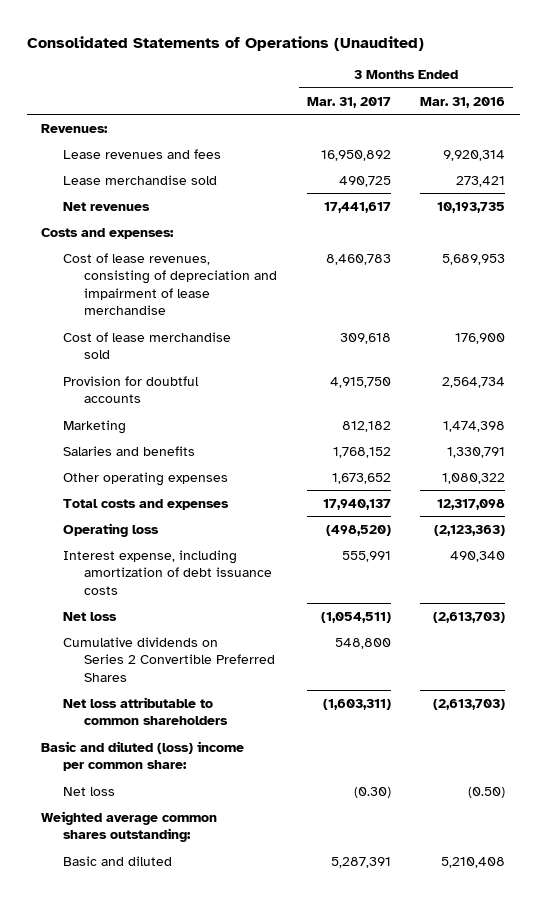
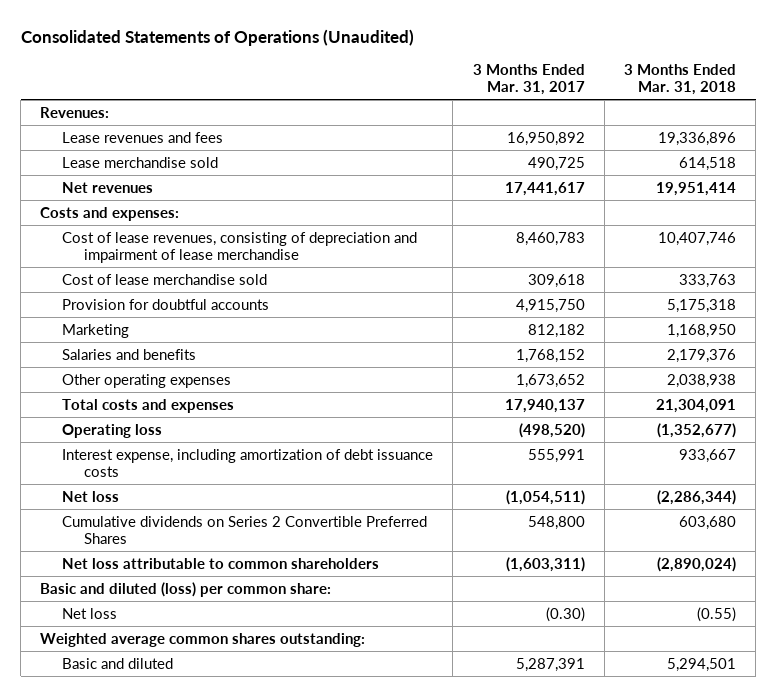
[420,96,506,108] Mar. 31, 2016 -> none
none -> [624,63,737,95] 3 Months Ended Mar. 31, 2018
[41,740,245,772] Basic and diluted (loss) income per common share: -> [40,581,332,597] Basic and diluted (loss) per common share:

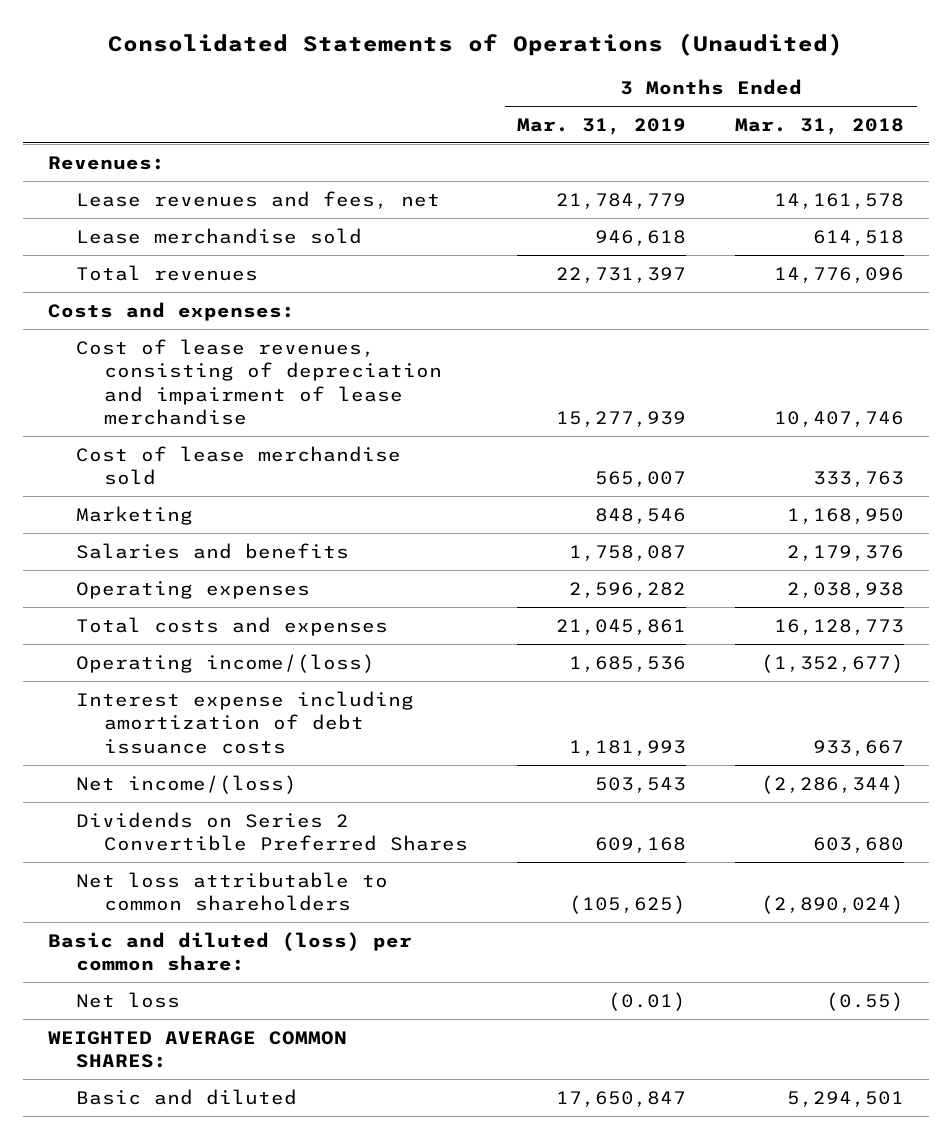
[472,63,585,95] 3 Months Ended Mar. 31, 2017 -> none
none -> [517,117,687,135] Mar. 31, 2019
[62,131,224,143] Lease revenues and fees -> [75,190,440,209] Lease revenues and fees, net
[658,131,737,146] 19,336,896 -> [774,192,905,209] 14,161,578
[62,181,154,193] Net revenues -> none
none -> [75,264,258,281] Total revenues
[62,298,270,310] Provision for doubtful accounts -> none
[62,373,232,388] Other operating expenses -> [75,580,310,599] Operating expenses
[656,398,737,413] 21,304,091 -> [774,618,905,635] 16,128,773
[62,423,163,438] Operating loss -> [75,653,375,673] Operating income/(loss)
[62,448,434,477] Interest expense, including amortization of debt issuance costs -> [75,690,414,754] Interest expense including amortization of debt issuance costs
[62,490,120,502] Net loss -> [75,774,297,794] Net income/(loss)
[62,515,428,544] Cumulative dividends on Series 2 Convertible Preferred Shares -> [75,811,468,852] Dividends on Series 2 Convertible Preferred Shares
[40,632,366,647] Weighted average common shares outstanding: -> [47,1030,347,1069] WEIGHTED AVERAGE COMMON SHARES:

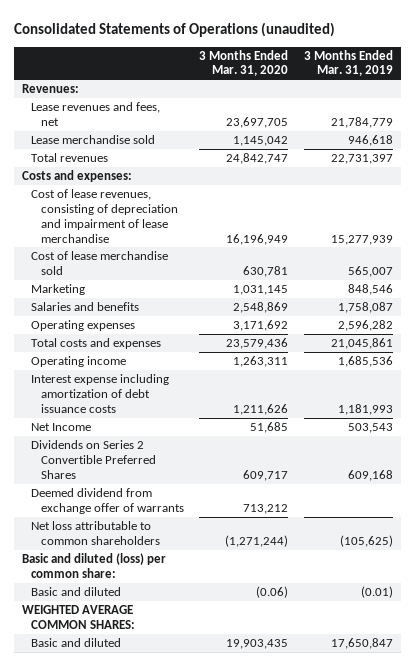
[107,33,843,57] Consolidated Statements of Operations (Unaudited) -> [13,21,335,37] Consolidated Statements of Operations (unaudited)
[735,117,905,135] Mar. 31, 2018 -> none
none -> [199,49,289,77] 3 Months Ended Mar. 31, 2020
[75,653,375,673] Operating income/(loss) -> [31,356,127,368] Operating income
[75,774,297,794] Net income/(loss) -> [31,423,92,432] Net Income
none -> [31,488,184,514] Deemed dividend from exchange offer of warrants
[75,991,180,1008] Net loss -> [31,587,122,597] Basic and diluted

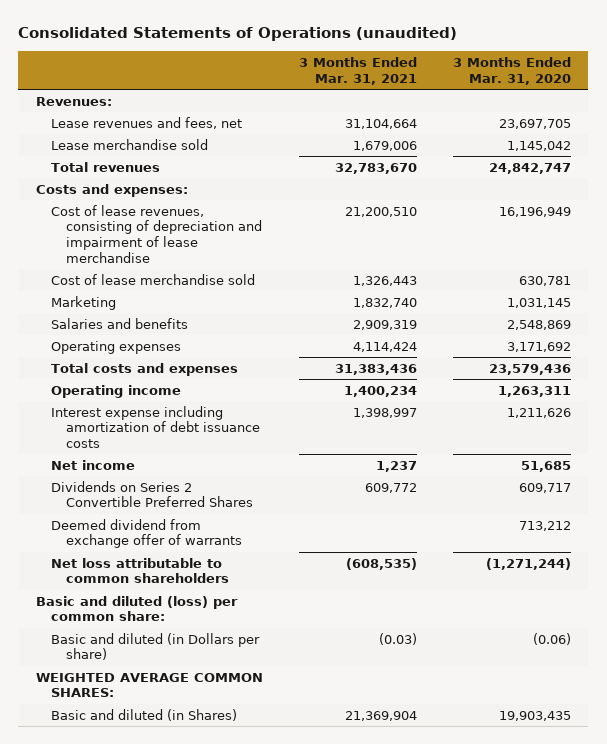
[304,49,394,77] 3 Months Ended Mar. 31, 2019 -> none
none -> [298,57,417,85] 3 Months Ended Mar. 31, 2021
[31,423,92,432] Net Income -> [51,459,136,470] Net income
[31,587,122,597] Basic and diluted -> [51,632,261,661] Basic and diluted (in Dollars per share)
[31,638,122,648] Basic and diluted -> [51,708,238,721] Basic and diluted (in Shares)

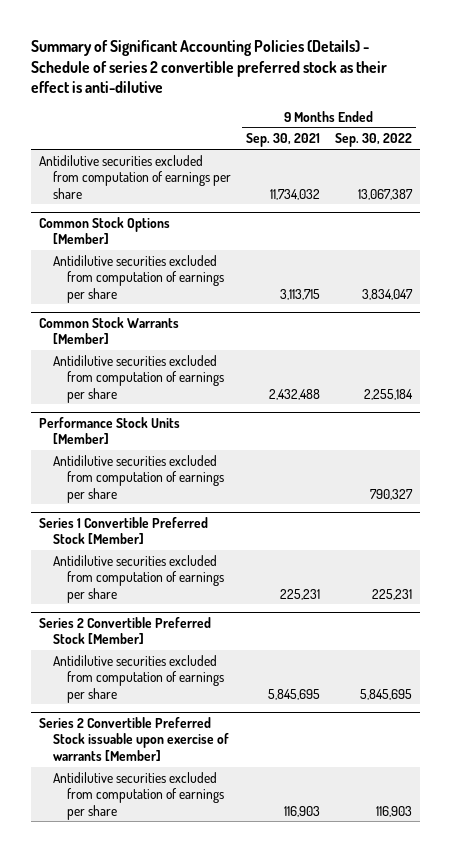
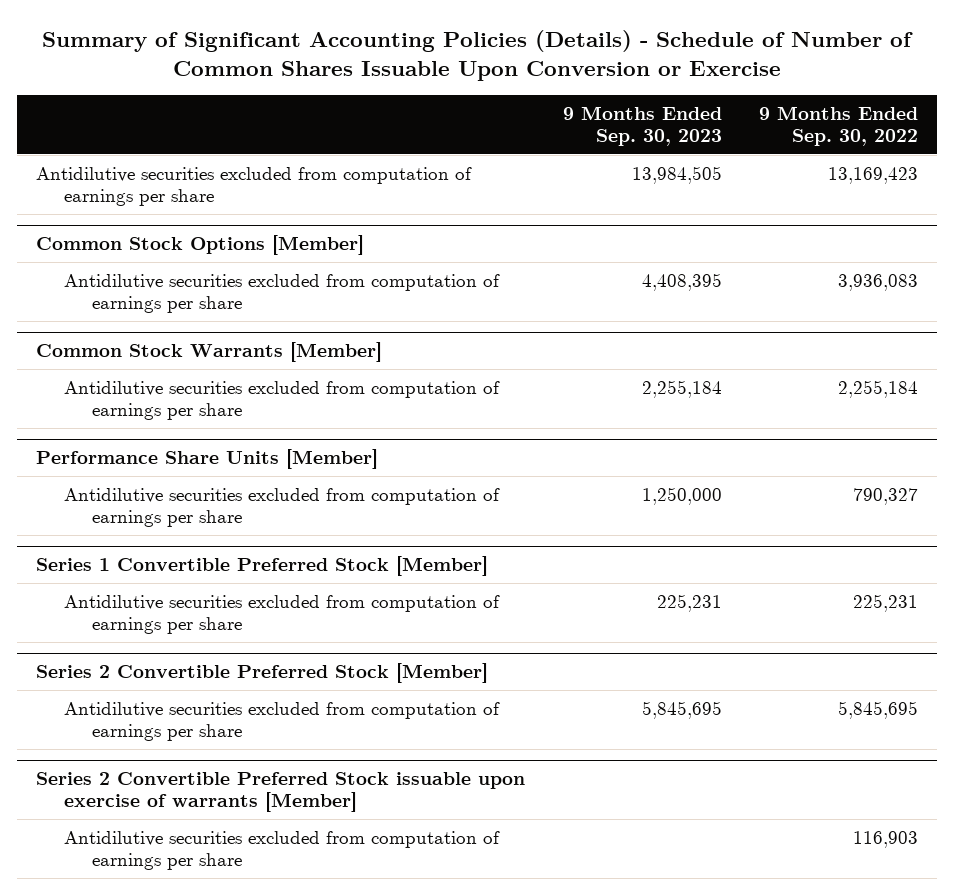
[31,39,388,94] Summary of Significant Accounting Policies (Details) - Schedule of series 2 convertible preferred stock as their effect is anti-dilutive -> [42,29,914,82] Summary of Significant Accounting Policies (Details) - Schedule of Number of Common Shares Issuable Upon Conversion or Exercise
[246,133,321,148] Sep. 30, 2021 -> none
none -> [562,105,722,147] 9 Months Ended Sep. 30, 2023
[358,188,414,200] 13,067,387 -> [828,166,919,184] 13,169,423
[362,288,414,300] 3,834,047 -> [838,273,919,291] 3,936,083
[38,416,180,445] Performance Stock Units [Member] -> [35,448,378,469] Performance Share Units [Member]

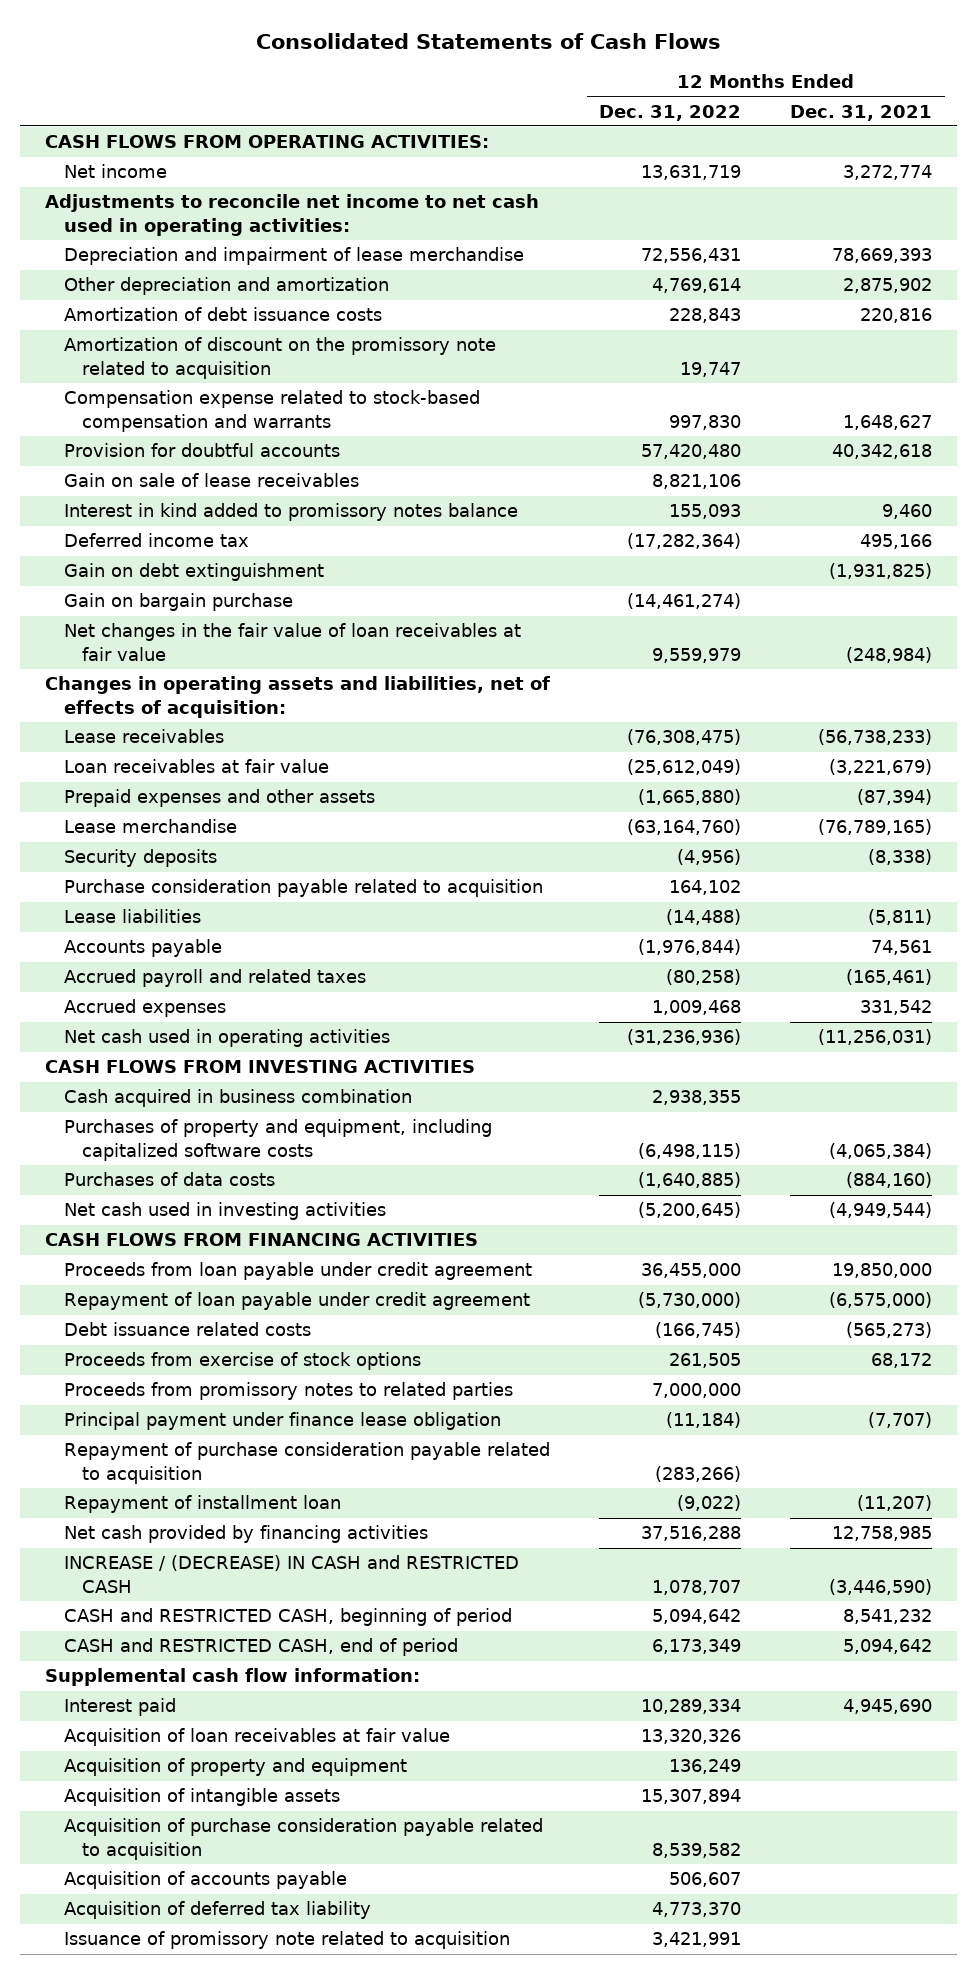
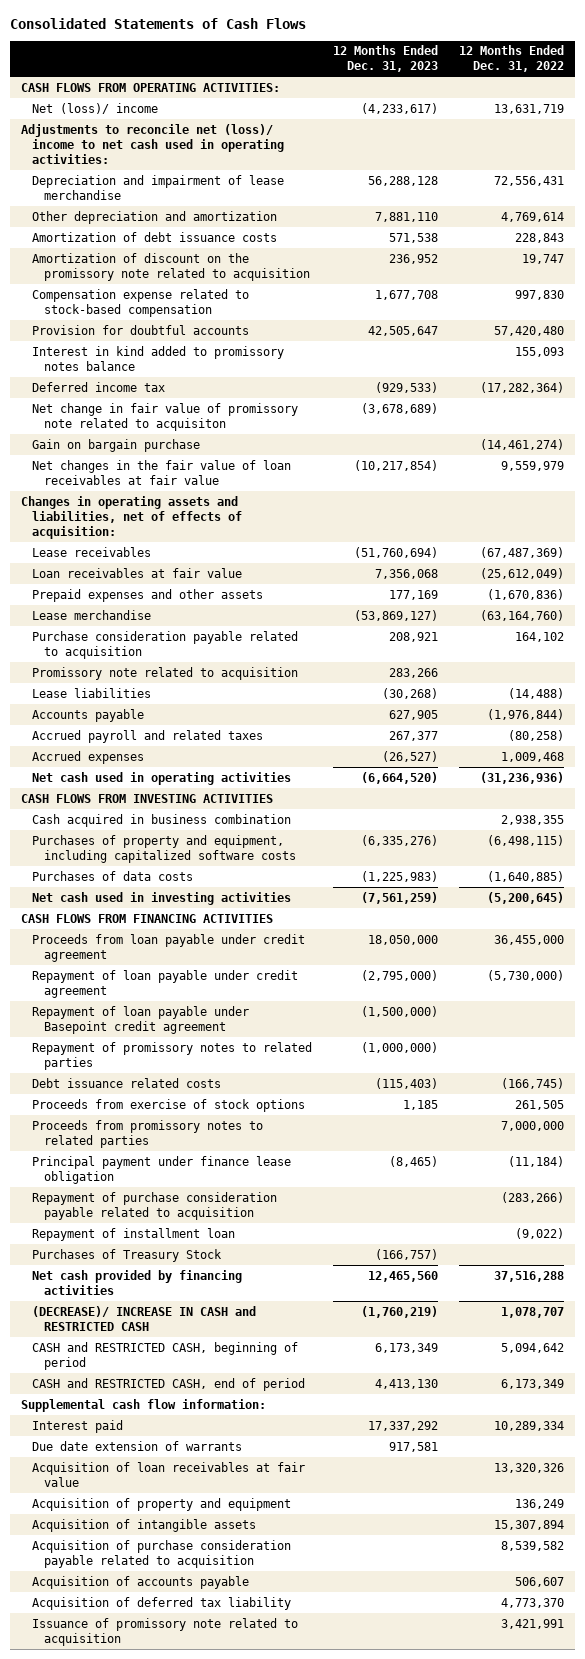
[790,104,933,121] Dec. 31, 2021 -> none
none -> [333,45,439,73] 12 Months Ended Dec. 31, 2023
[63,164,167,179] Net income -> [32,102,159,114] Net (loss)/ income
[44,194,539,236] Adjustments to reconcile net income to net cash used in operating activities: -> [20,123,285,164] Adjustments to reconcile net (loss)/ income to net cash used in operating activities:
[63,390,480,432] Compensation expense related to stock-based compensation and warrants -> [32,288,250,317] Compensation expense related to stock-based compensation
[63,473,359,488] Gain on sale of lease receivables -> none
[63,563,324,582] Gain on debt extinguishment -> none
none -> [32,402,299,431] Net change in fair value of promissory note related to acquisiton
[627,729,742,746] (76,308,475) -> [480,546,565,558] (67,487,369)
[638,789,742,806] (1,665,880) -> [487,588,565,600] (1,670,836)
[63,849,217,868] Security deposits -> none
none -> [32,666,299,680] Promissory note related to acquisition
none -> [32,1005,250,1034] Repayment of loan payable under Basepoint credit agreement
none -> [32,1041,313,1070] Repayment of promissory notes to related parties
none -> [32,1248,223,1262] Purchases of Treasury Stock
[63,1555,519,1593] INCREASE / (DECREASE) IN CASH and RESTRICTED CASH -> [32,1305,257,1331] (DECREASE)/ INCREASE IN CASH and RESTRICTED CASH
none -> [32,1440,243,1451] Due date extension of warrants

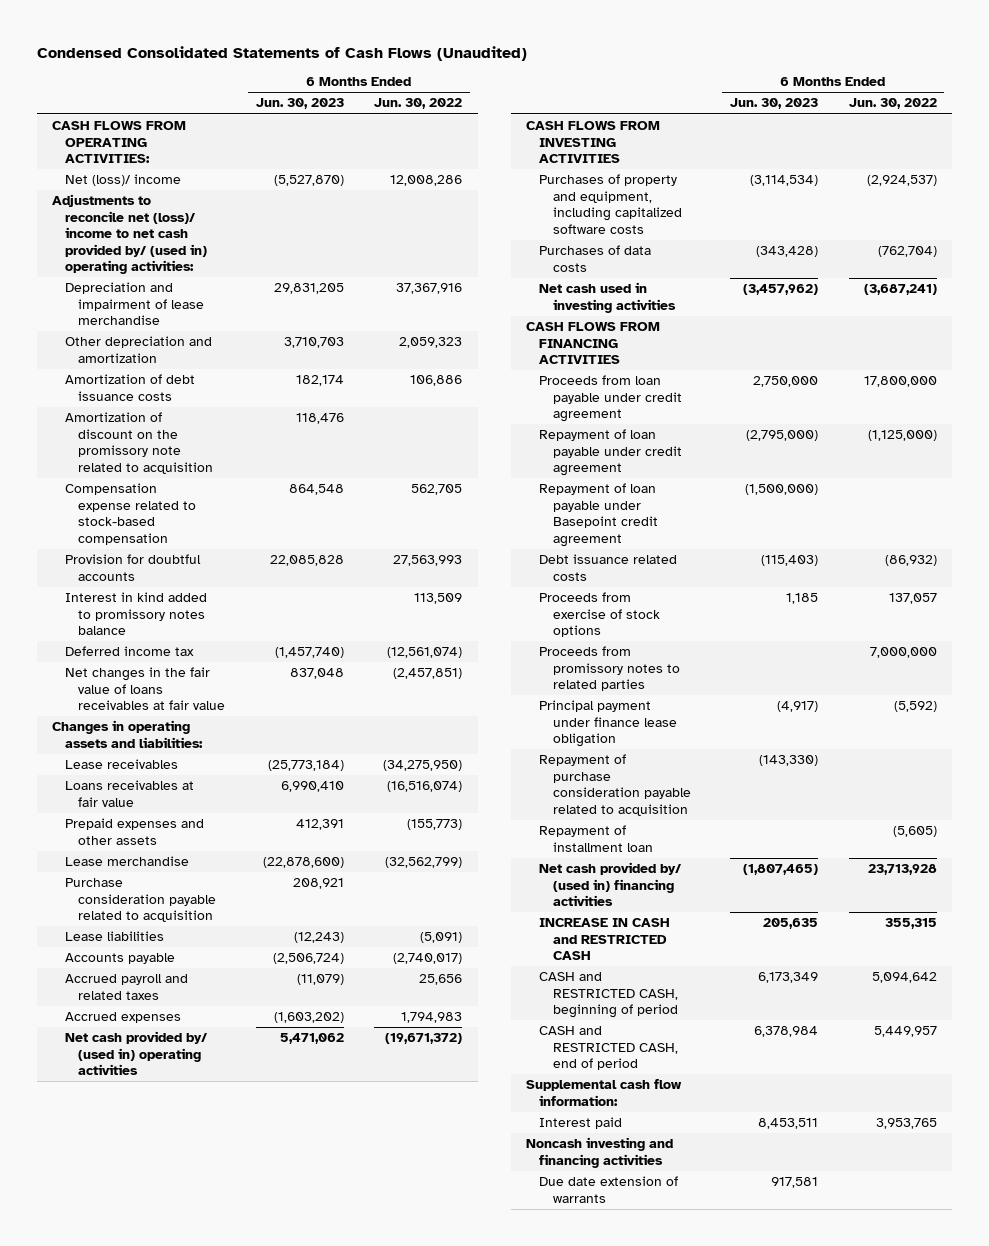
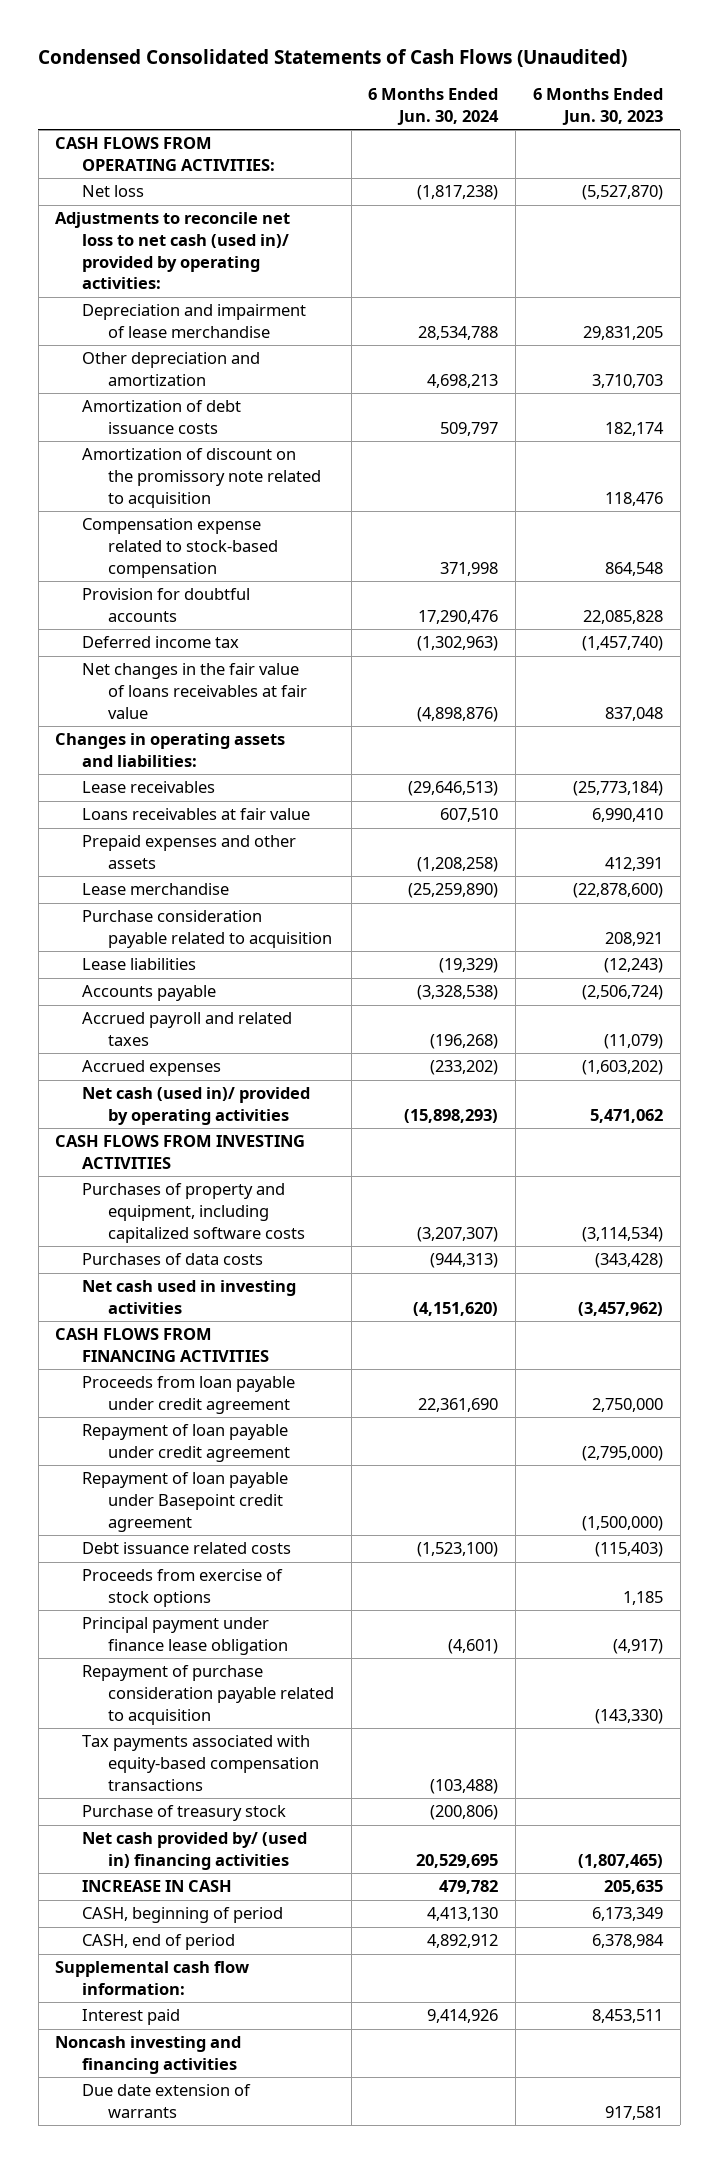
[374,98,463,110] Jun. 30, 2022 -> none
none -> [368,88,500,125] 6 Months Ended Jun. 30, 2024
[65,174,182,187] Net (loss)/ income -> [81,185,144,198] Net loss
[52,194,208,275] Adjustments to reconcile net (loss)/ income to net cash provided by/ (used in) operating activities: -> [55,212,291,290] Adjustments to reconcile net loss to net cash (used in)/ provided by operating activities:
[65,592,208,636] Interest in kind added to promissory notes balance -> none
[65,1031,208,1076] Net cash provided by/ (used in) operating activities -> [81,1087,310,1126] Net cash (used in)/ provided by operating activities
[539,646,680,692] Proceeds from promissory notes to related parties -> none
[539,825,653,852] Repayment of installment loan -> none
none -> [81,1735,319,1791] Tax payments associated with equity-based compensation transactions
none -> [81,1805,286,1822] Purchase of treasury stock
[539,918,671,961] INCREASE IN CASH and RESTRICTED CASH -> [81,1880,232,1893] INCREASE IN CASH
[539,972,678,1019] CASH and RESTRICTED CASH, beginning of period -> [81,1907,283,1924] CASH, beginning of period
[539,1026,678,1071] CASH and RESTRICTED CASH, end of period -> [81,1934,235,1951] CASH, end of period

